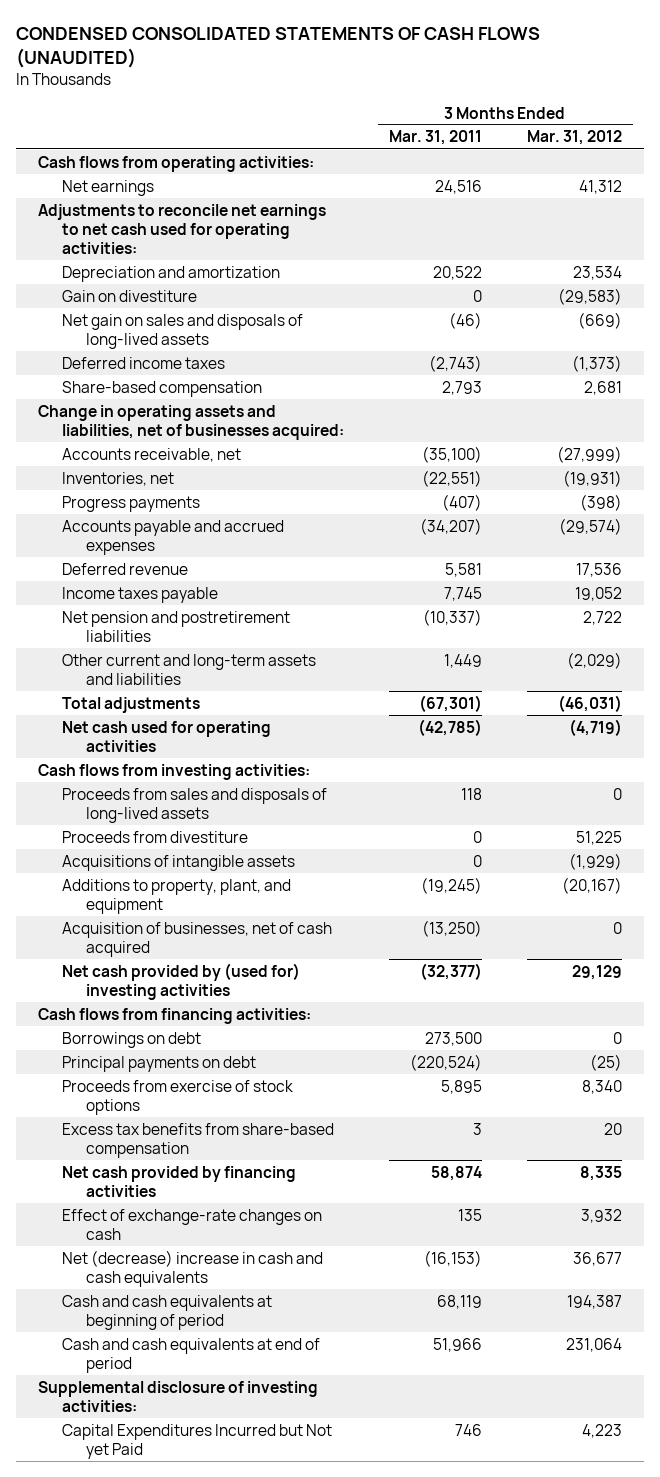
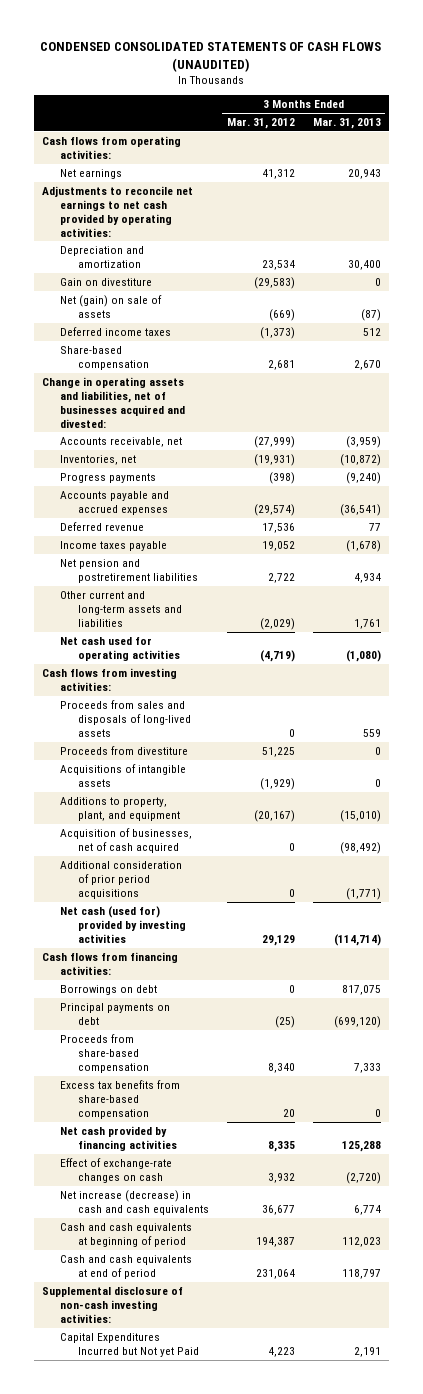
[388,130,482,146] Mar. 31, 2011 -> none
none -> [312,117,381,129] Mar. 31, 2013
[38,203,327,255] Adjustments to reconcile net earnings to net cash used for operating activities: -> [42,185,194,237] Adjustments to reconcile net earnings to net cash provided by operating activities:
[62,313,304,349] Net gain on sales and disposals of long-lived assets -> [60,294,163,318] Net (gain) on sale of assets
[38,404,345,440] Change in operating assets and liabilities, net of businesses acquired: -> [42,376,186,428] Change in operating assets and liabilities, net of businesses acquired and divested:
[62,696,201,713] Total adjustments -> none
none -> [60,860,183,899] Additional consideration of prior period acquisitions
[62,962,301,1000] Net cash provided by (used for) investing activities -> [60,905,187,943] Net cash (used for) provided by investing activities
[62,1079,294,1115] Proceeds from exercise of stock options -> [60,1033,150,1073] Proceeds from share-based compensation
[62,1249,324,1287] Net (decrease) increase in cash and cash equivalents -> [60,1189,210,1215] Net increase (decrease) in cash and cash equivalents
[38,1380,319,1412] Supplemental disclosure of investing activities: -> [42,1285,184,1323] Supplemental disclosure of non-cash investing activities:

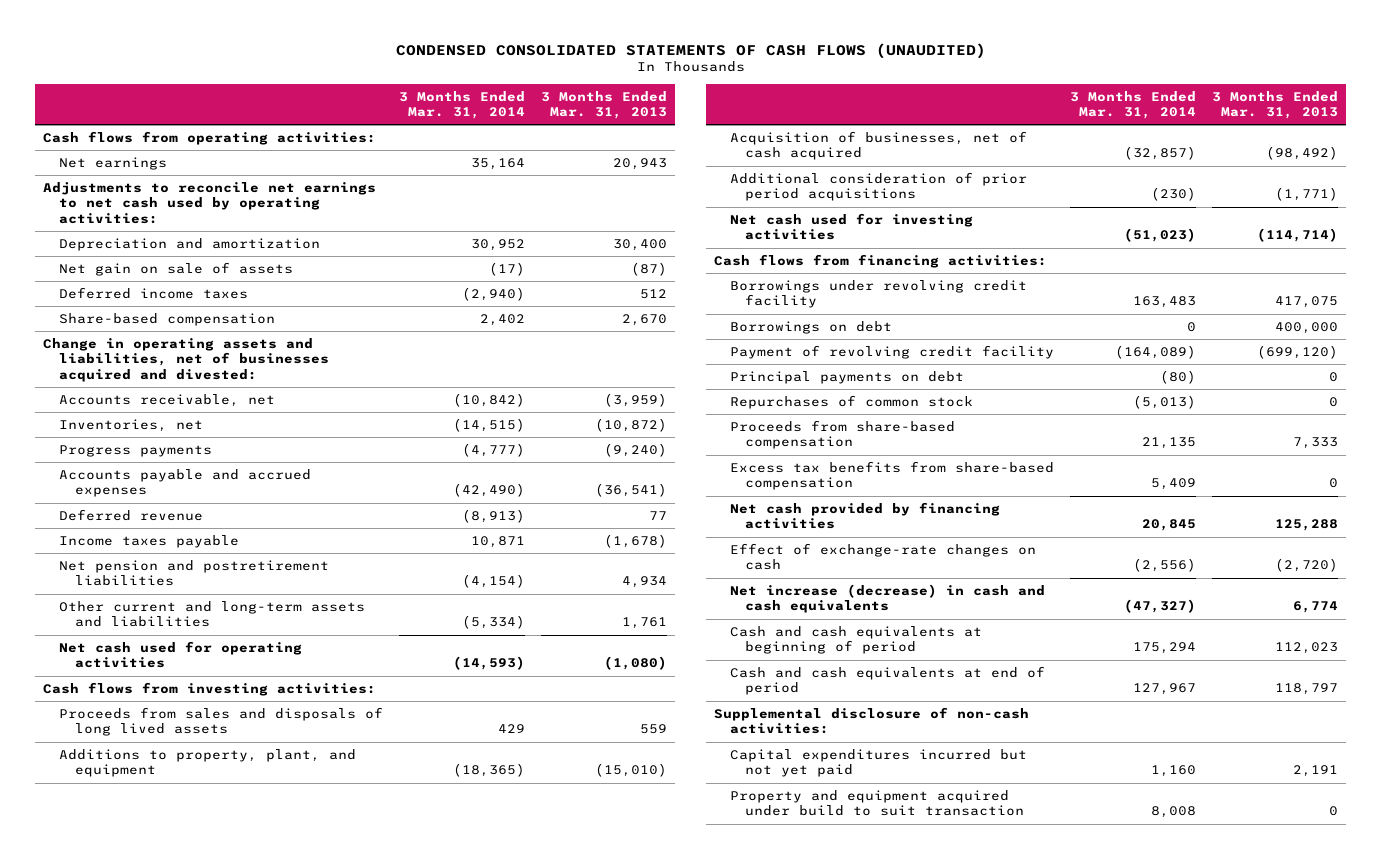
[226,117,295,129] Mar. 31, 2012 -> none
none -> [399,90,526,120] 3 Months Ended Mar. 31, 2014
[42,185,194,237] Adjustments to reconcile net earnings to net cash provided by operating activities: -> [43,181,377,224] Adjustments to reconcile net earnings to net cash used by operating activities:
[60,277,153,286] Gain on divestiture -> none
[60,294,163,318] Net (gain) on sale of assets -> [59,261,294,276] Net gain on sale of assets
[60,745,189,755] Proceeds from divestiture -> none
[60,763,187,787] Acquisitions of intangible assets -> none
[60,699,192,737] Proceeds from sales and disposals of long-lived assets -> [59,706,384,737] Proceeds from sales and disposals of long lived assets
[60,905,187,943] Net cash (used for) provided by investing activities -> [729,212,973,241] Net cash used for investing activities
none -> [729,279,1027,309] Borrowings under revolving credit facility
[341,984,381,995] 817,075 -> [1274,321,1338,334] 400,000
none -> [729,344,1054,359] Payment of revolving credit facility
[333,1015,381,1028] (699,120) -> [1328,371,1338,382] 0
none -> [729,394,973,409] Repurchases of common stock
[42,1285,184,1323] Supplemental disclosure of non-cash investing activities: -> [713,706,1029,735] Supplemental disclosure of non-cash activities:
[60,1332,200,1357] Capital Expenditures Incurred but Not yet Paid -> [729,748,1027,778] Capital expenditures incurred but not yet paid
none -> [729,789,1025,817] Property and equipment acquired under build to suit transaction

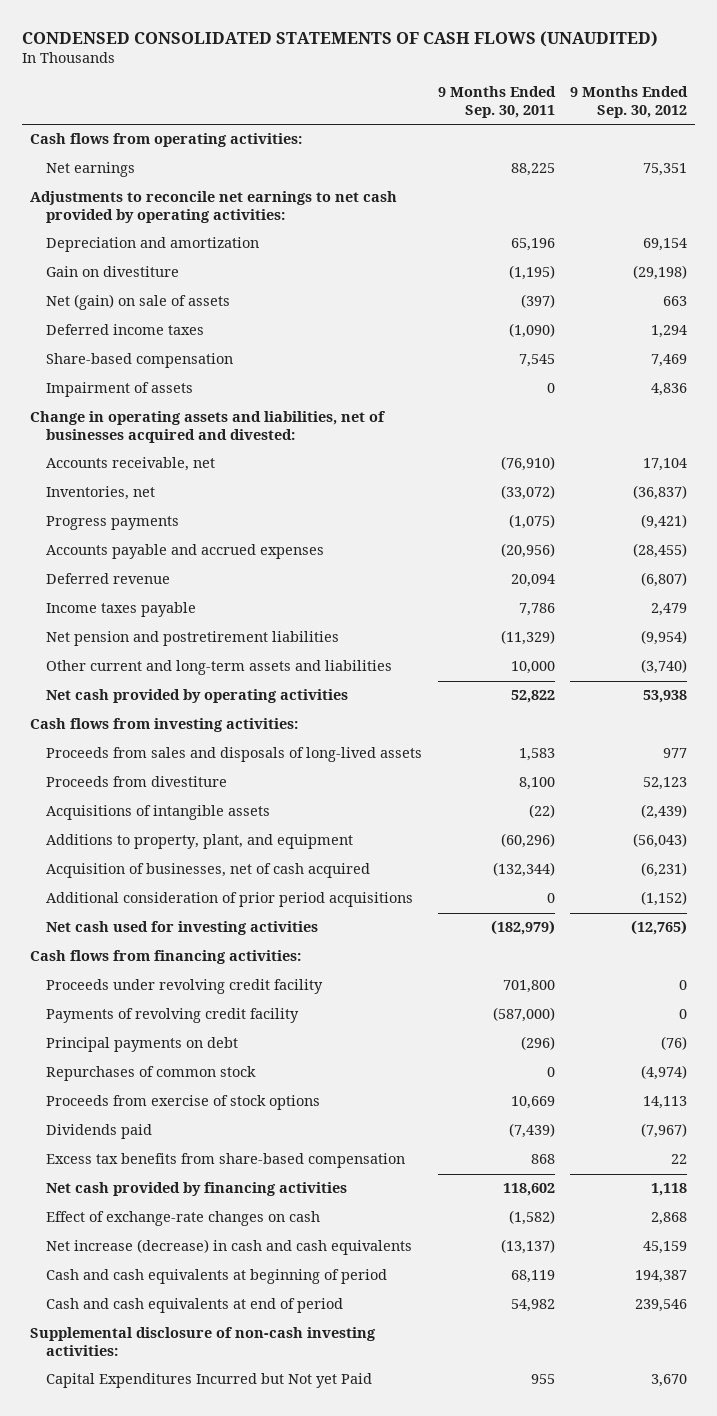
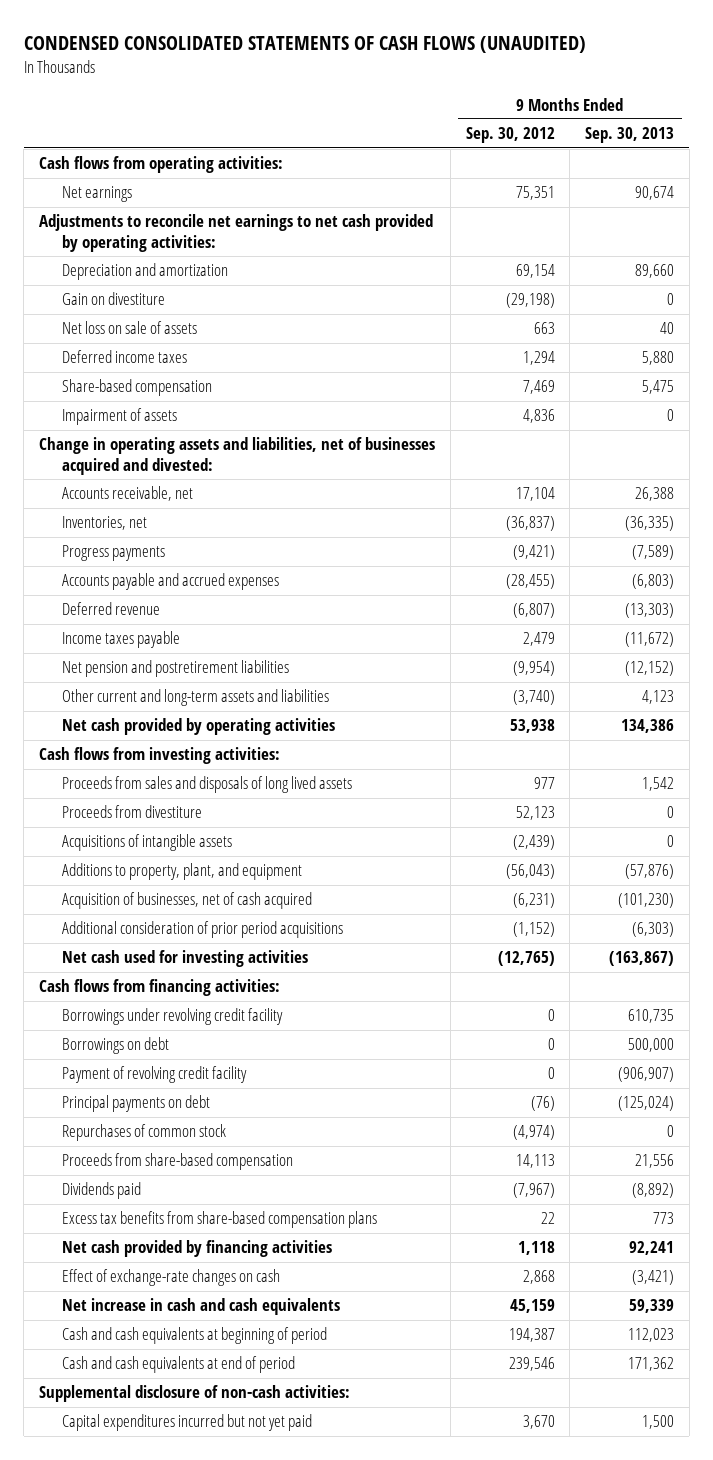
[437,86,556,118] 9 Months Ended Sep. 30, 2011 -> none
none -> [585,127,675,144] Sep. 30, 2013
[45,294,230,311] Net (gain) on sale of assets -> [62,321,198,335] Net loss on sale of assets
[45,747,422,763] Proceeds from sales and disposals of long-lived assets -> [62,776,353,794] Proceeds from sales and disposals of long lived assets
[45,979,323,995] Proceeds under revolving credit facility -> [62,1008,284,1026] Borrowings under revolving credit facility
none -> [62,1037,170,1055] Borrowings on debt
[45,1008,299,1024] Payments of revolving credit facility -> [62,1066,248,1084] Payment of revolving credit facility
[45,1095,320,1111] Proceeds from exercise of stock options -> [62,1153,294,1171] Proceeds from share-based compensation
[45,1153,405,1169] Excess tax benefits from share-based compensation -> [62,1211,378,1229] Excess tax benefits from share-based compensation plans
[45,1239,412,1256] Net increase (decrease) in cash and cash equivalents -> [62,1298,341,1316] Net increase in cash and cash equivalents
[29,1327,376,1357] Supplemental disclosure of non-cash investing activities: -> [39,1385,351,1403] Supplemental disclosure of non-cash activities:
[45,1373,372,1389] Capital Expenditures Incurred but Not yet Paid -> [62,1414,313,1432] Capital expenditures incurred but not yet paid

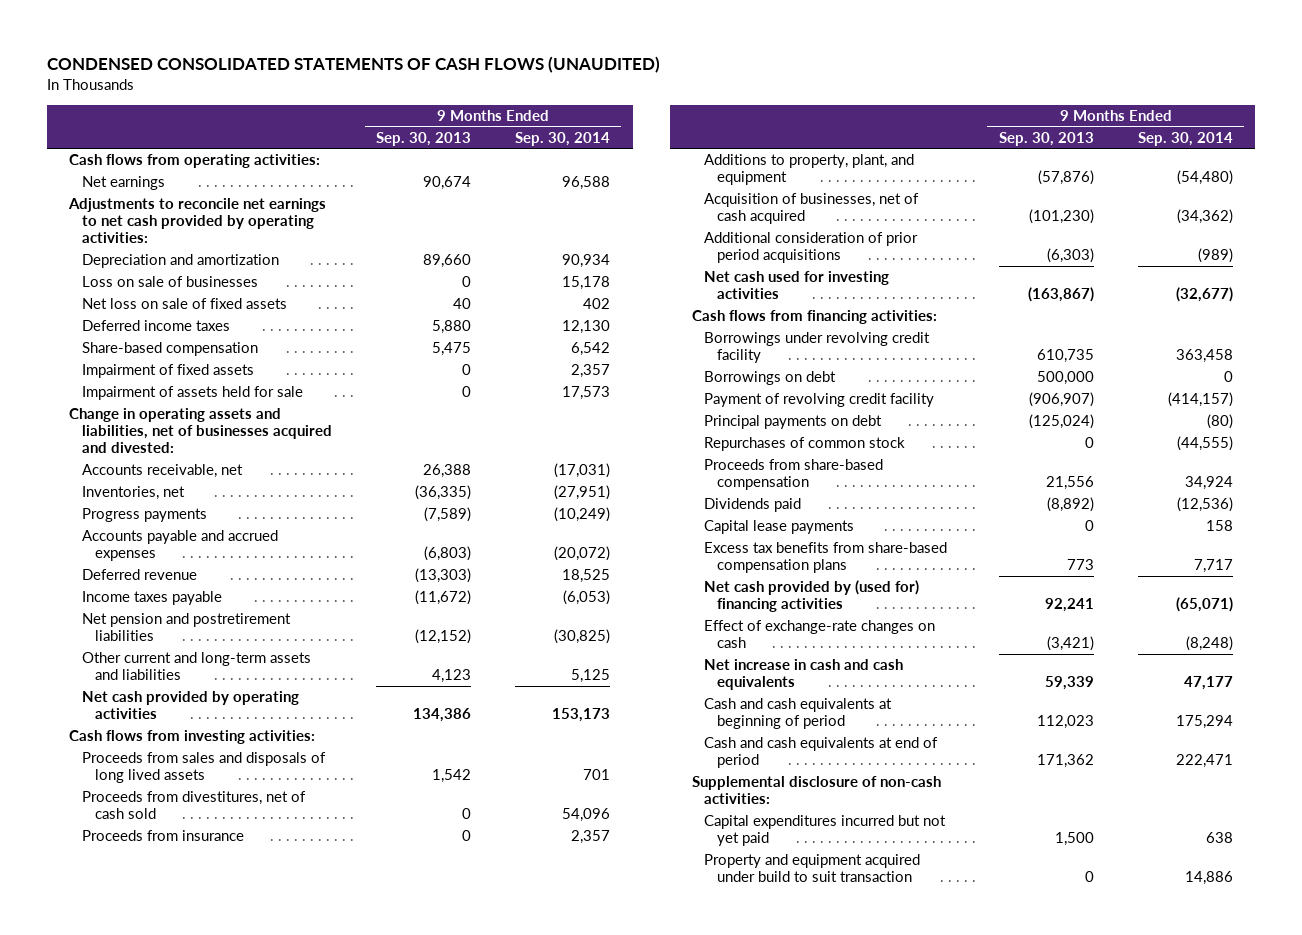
[465,127,555,144] Sep. 30, 2012 -> none
none -> [515,131,611,146] Sep. 30, 2014
[62,292,166,306] Gain on divestiture -> [82,276,259,288] Loss on sale of businesses
[62,321,198,335] Net loss on sale of assets -> [82,298,288,310] Net loss on sale of fixed assets
[62,408,178,426] Impairment of assets -> [82,364,255,379] Impairment of fixed assets
none -> [82,386,304,401] Impairment of assets held for sale
[62,834,233,852] Acquisitions of intangible assets -> none
[62,805,203,819] Proceeds from divestiture -> [82,791,307,820] Proceeds from divestitures, net of cash sold
none -> [82,830,245,842] Proceeds from insurance
none -> [704,520,855,535] Capital lease payments
[62,1240,333,1258] Net cash provided by financing activities -> [704,580,920,613] Net cash provided by (used for) financing activities
none -> [704,854,921,883] Property and equipment acquired under build to suit transaction

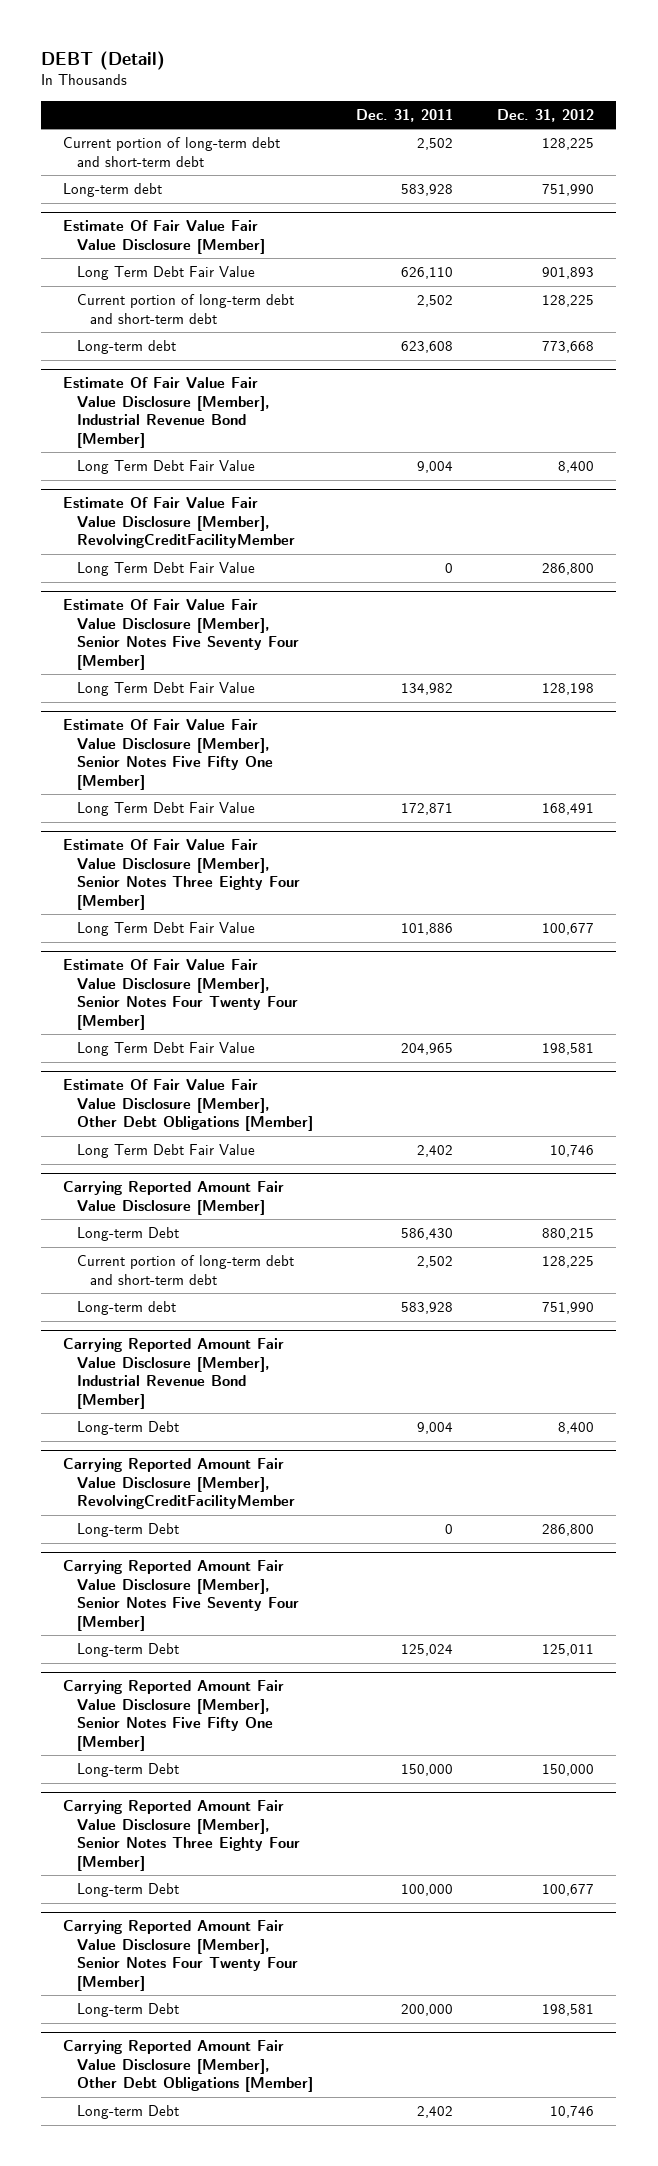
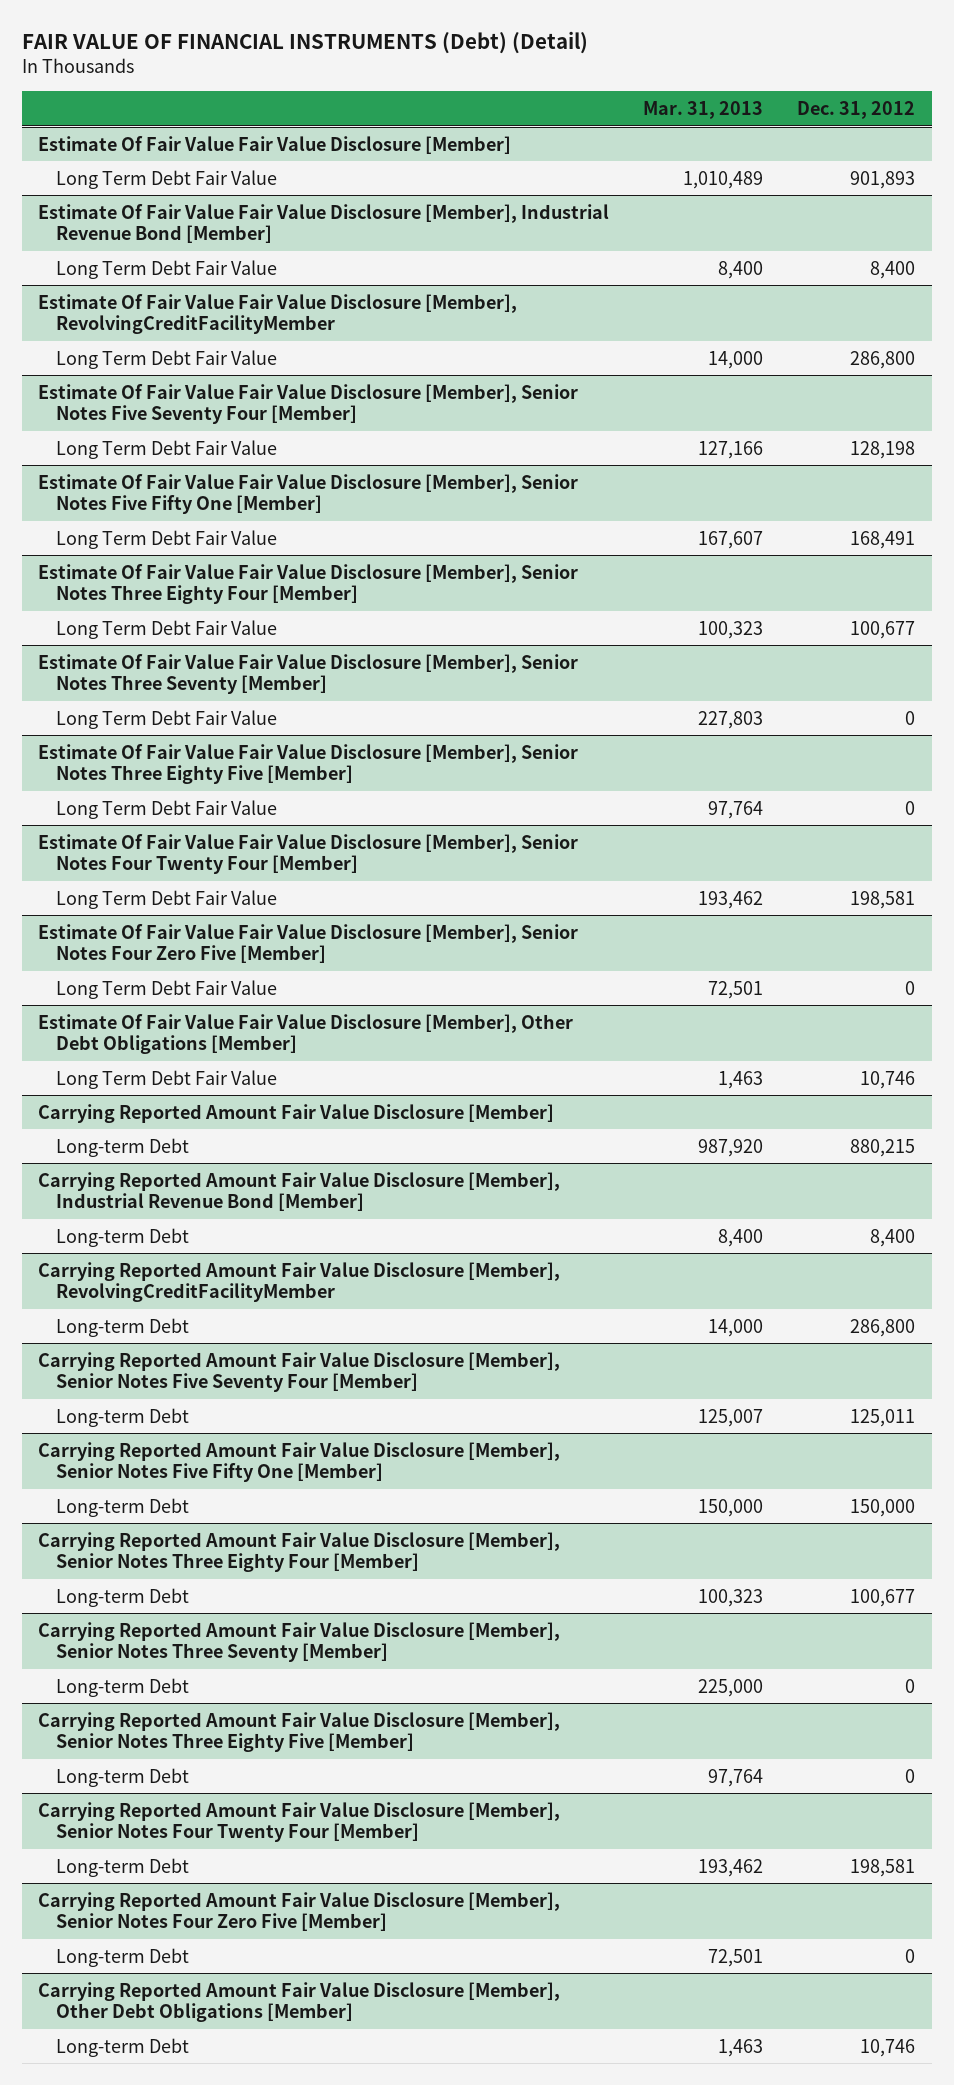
[41,50,166,70] DEBT (Detail) -> [21,31,588,55] FAIR VALUE OF FINANCIAL INSTRUMENTS (Debt) (Detail)
[356,108,454,122] Dec. 31, 2011 -> none
none -> [643,101,764,120] Mar. 31, 2013
[63,137,281,167] Current portion of long-term debt and short-term debt -> none
[63,183,163,198] Long-term debt -> none
[76,294,294,324] Current portion of long-term debt and short-term debt -> none
[76,340,176,355] Long-term debt -> none
none -> [38,653,579,694] Estimate Of Fair Value Fair Value Disclosure [Member], Senior Notes Three Seventy [Member]
none -> [56,709,278,729] Long Term Debt Fair Value
none -> [38,743,579,784] Estimate Of Fair Value Fair Value Disclosure [Member], Senior Notes Three Eighty Five [Member]
none -> [56,799,278,819] Long Term Debt Fair Value
none -> [38,923,579,963] Estimate Of Fair Value Fair Value Disclosure [Member], Senior Notes Four Zero Five [Member]
none -> [56,979,278,999] Long Term Debt Fair Value
[76,1255,294,1285] Current portion of long-term debt and short-term debt -> none
[76,1301,176,1316] Long-term debt -> none
none -> [38,1621,561,1662] Carrying Reported Amount Fair Value Disclosure [Member], Senior Notes Three Seventy [Member]
none -> [56,1677,190,1697] Long-term Debt
none -> [38,1711,561,1752] Carrying Reported Amount Fair Value Disclosure [Member], Senior Notes Three Eighty Five [Member]
none -> [56,1767,190,1787] Long-term Debt
none -> [38,1891,561,1931] Carrying Reported Amount Fair Value Disclosure [Member], Senior Notes Four Zero Five [Member]
none -> [56,1947,190,1967] Long-term Debt

